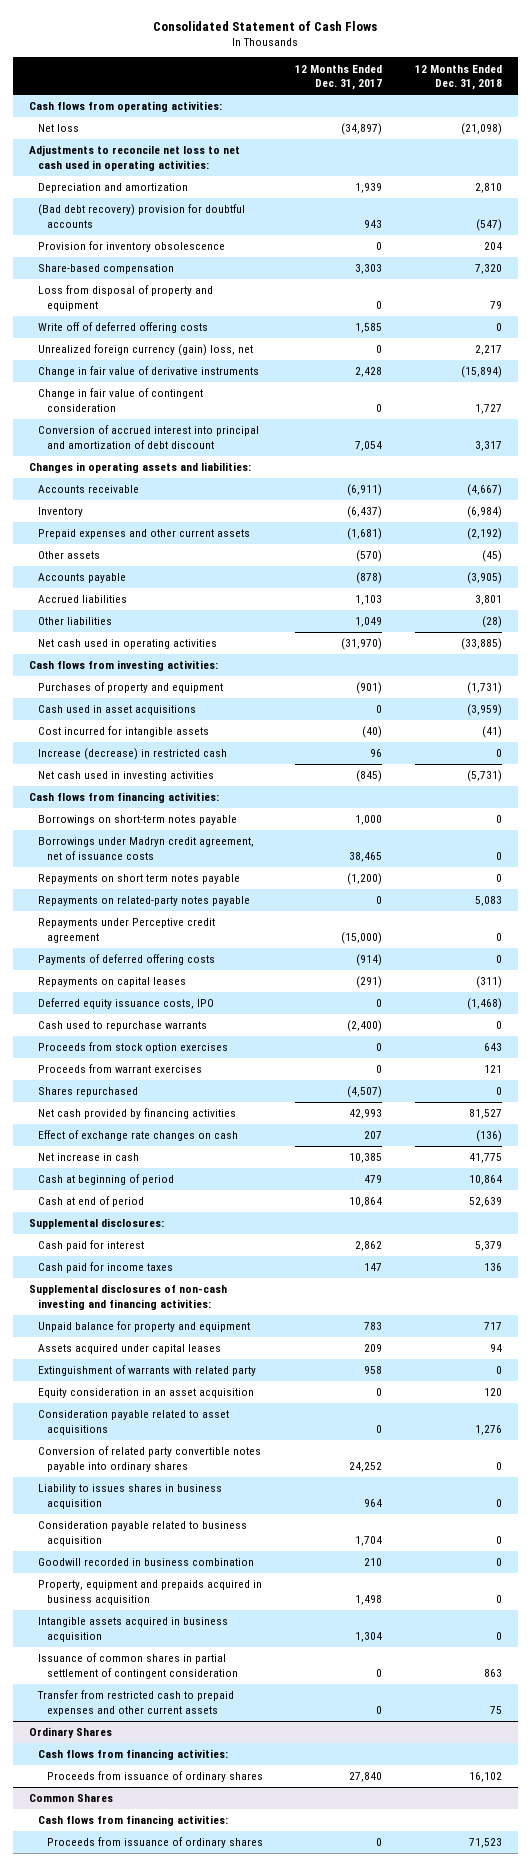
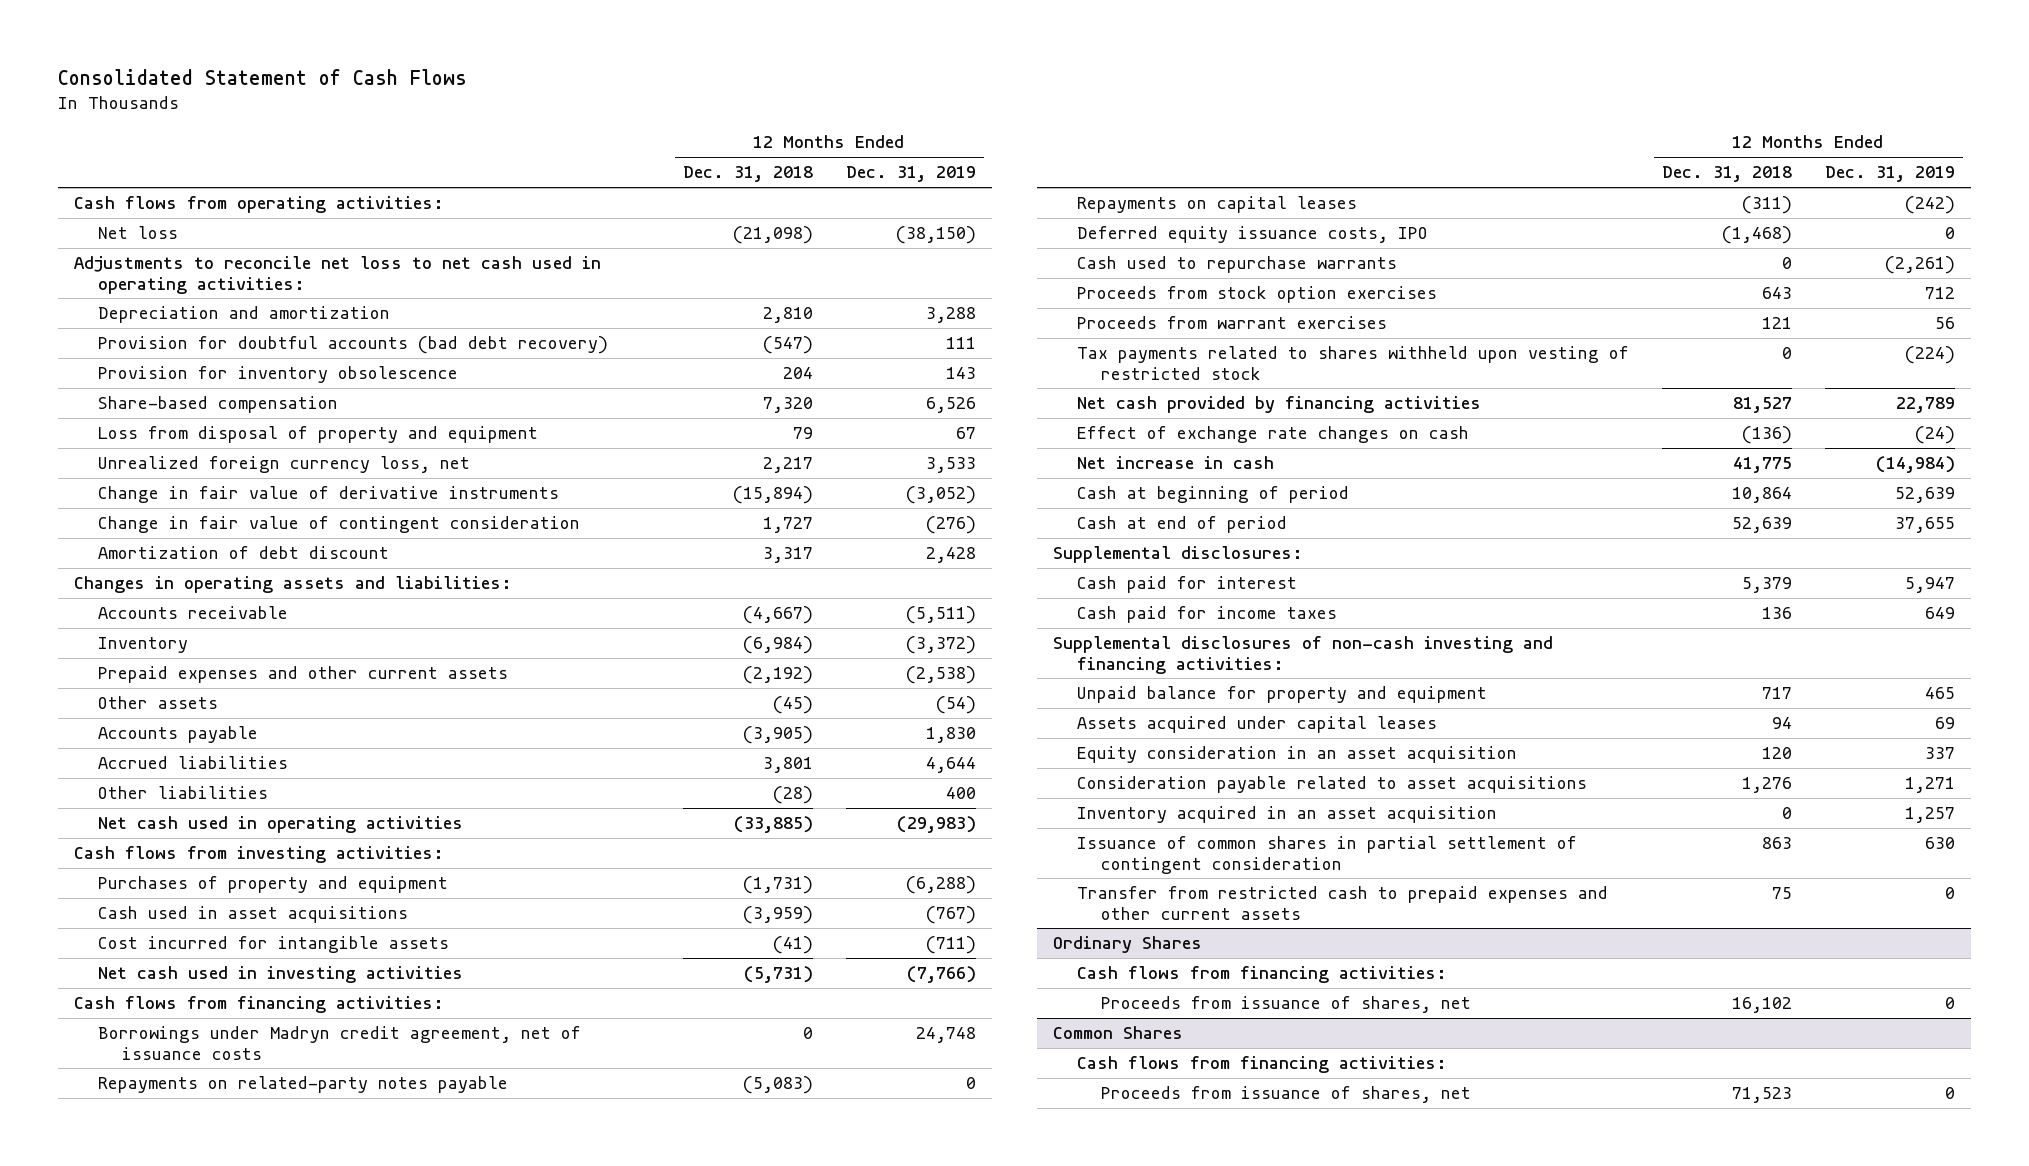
[295,64,383,91] 12 Months Ended Dec. 31, 2017 -> none
none -> [845,166,976,183] Dec. 31, 2019
[38,204,246,228] (Bad debt recovery) provision for doubtful accounts -> [98,336,609,355] Provision for doubtful accounts (bad debt recovery)
[38,322,209,334] Write off of deferred offering costs -> none
[38,344,254,357] Unrealized foreign currency (gain) loss, net -> [98,456,471,474] Unrealized foreign currency loss, net
[38,425,260,449] Conversion of accrued interest into principal and amortization of debt discount -> [98,546,390,560] Amortization of debt discount
[38,748,228,761] Increase (decrease) in restricted cash -> none
[38,815,238,826] Borrowings on short-term notes payable -> none
[38,874,241,885] Repayments on short term notes payable -> none
[38,918,216,943] Repayments under Perceptive credit agreement -> none
[38,954,216,966] Payments of deferred offering costs -> none
[474,896,502,907] 5,083 -> [743,1076,814,1095] (5,083)
[38,1087,139,1098] Shares repurchased -> none
none -> [1077,346,1630,380] Tax payments related to shares withheld upon vesting of restricted stock
[38,1365,257,1377] Extinguishment of warrants with related party -> none
[38,1446,262,1472] Conversion of related party convertible notes payable into ordinary shares -> none
[38,1484,223,1509] Liability to issues shares in business acquisition -> none
[38,1521,248,1546] Consideration payable related to business acquisition -> none
[38,1558,255,1567] Goodwill recorded in business combination -> none
[38,1617,229,1642] Intangible assets acquired in business acquisition -> none
[38,1580,263,1605] Property, equipment and prepaids acquired in business acquisition -> [1077,806,1498,824] Inventory acquired in an asset acquisition
[46,1771,263,1783] Proceeds from issuance of ordinary shares -> [1101,996,1472,1014] Proceeds from issuance of shares, net
[46,1837,263,1849] Proceeds from issuance of ordinary shares -> [1101,1086,1472,1104] Proceeds from issuance of shares, net

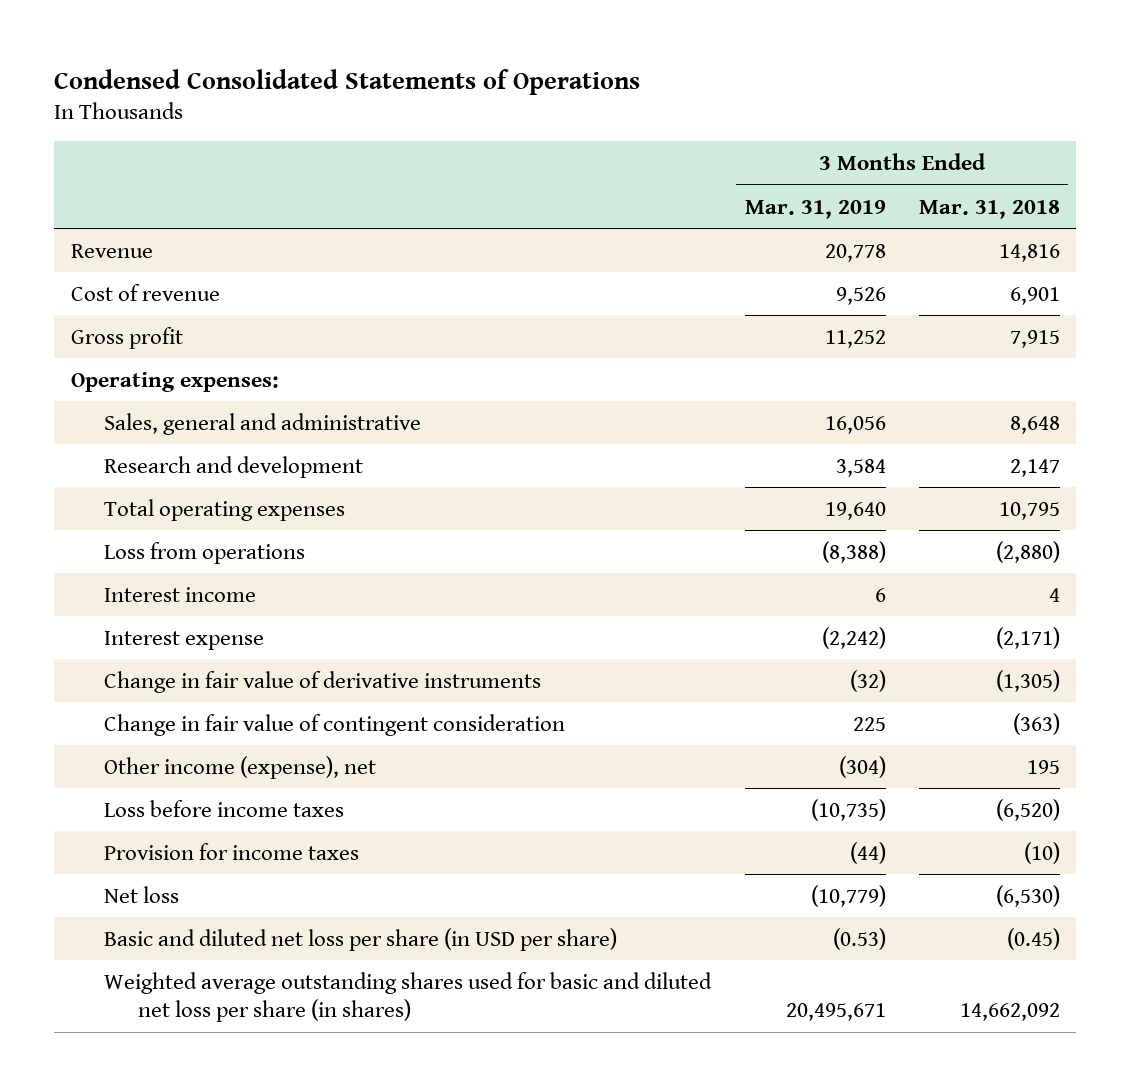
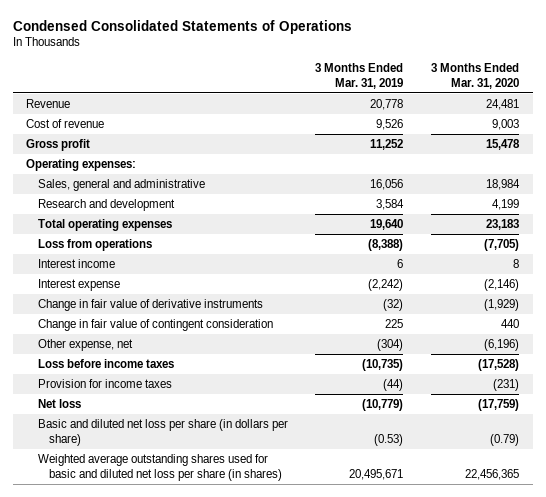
[918,199,1060,219] Mar. 31, 2018 -> none
none -> [431,62,520,89] 3 Months Ended Mar. 31, 2020
[104,755,377,779] Other income (expense), net -> [37,339,133,352] Other expense, net
[104,927,618,951] Basic and diluted net loss per share (in USD per share) -> [37,419,288,446] Basic and diluted net loss per share (in dollars per share)

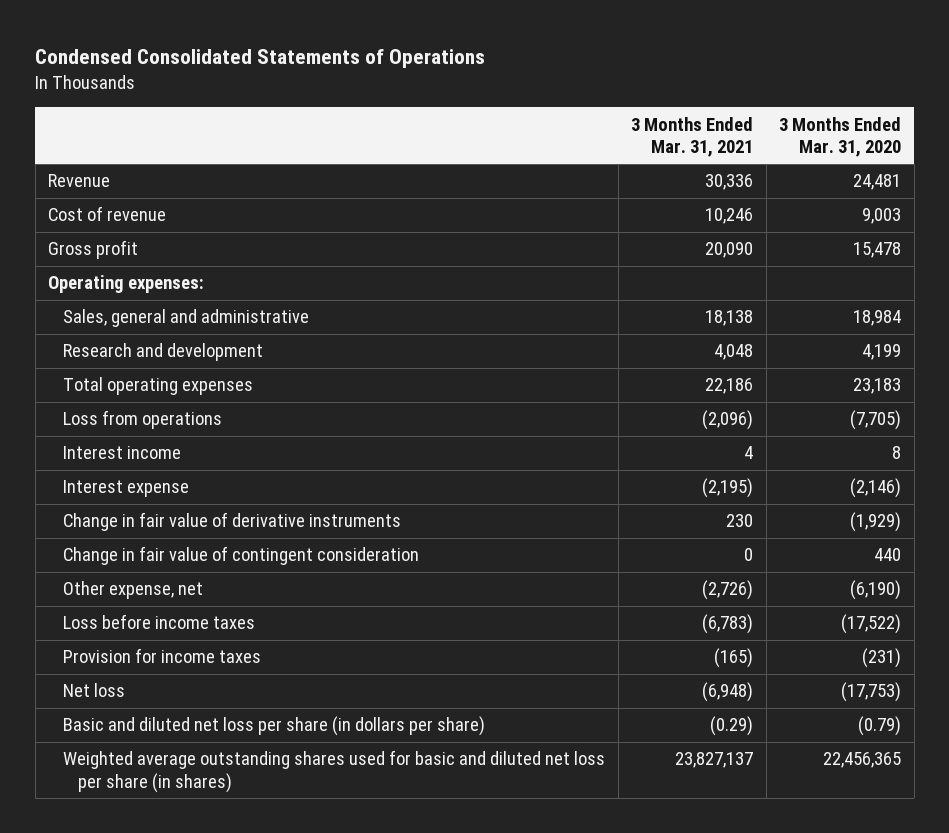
[315,62,404,89] 3 Months Ended Mar. 31, 2019 -> none
none -> [631,116,754,157] 3 Months Ended Mar. 31, 2021
[484,339,520,352] (6,196) -> [850,580,902,601] (6,190)
[478,359,520,372] (17,528) -> [841,614,902,635] (17,522)
[478,399,520,412] (17,759) -> [841,682,902,703] (17,753)

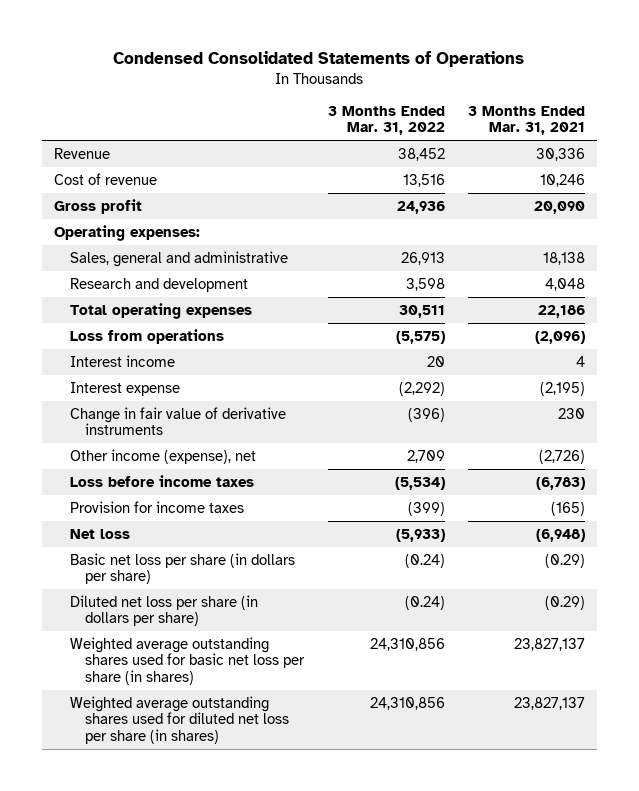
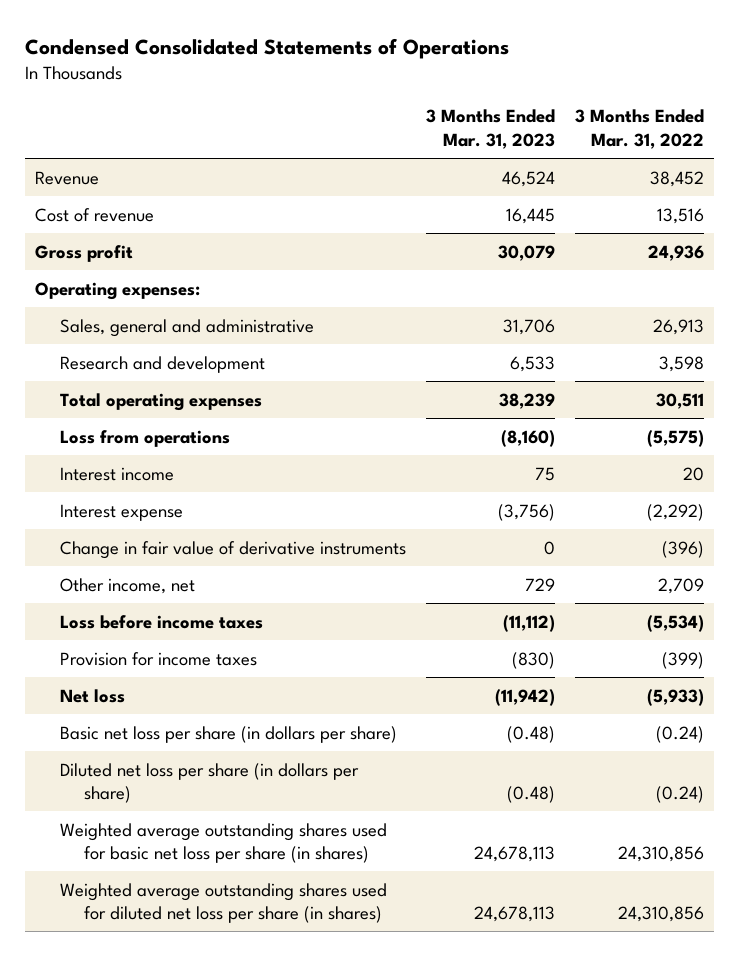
[468,105,586,136] 3 Months Ended Mar. 31, 2021 -> none
none -> [425,109,555,149] 3 Months Ended Mar. 31, 2023
[69,448,256,464] Other income (expense), net -> [59,577,195,594] Other income, net

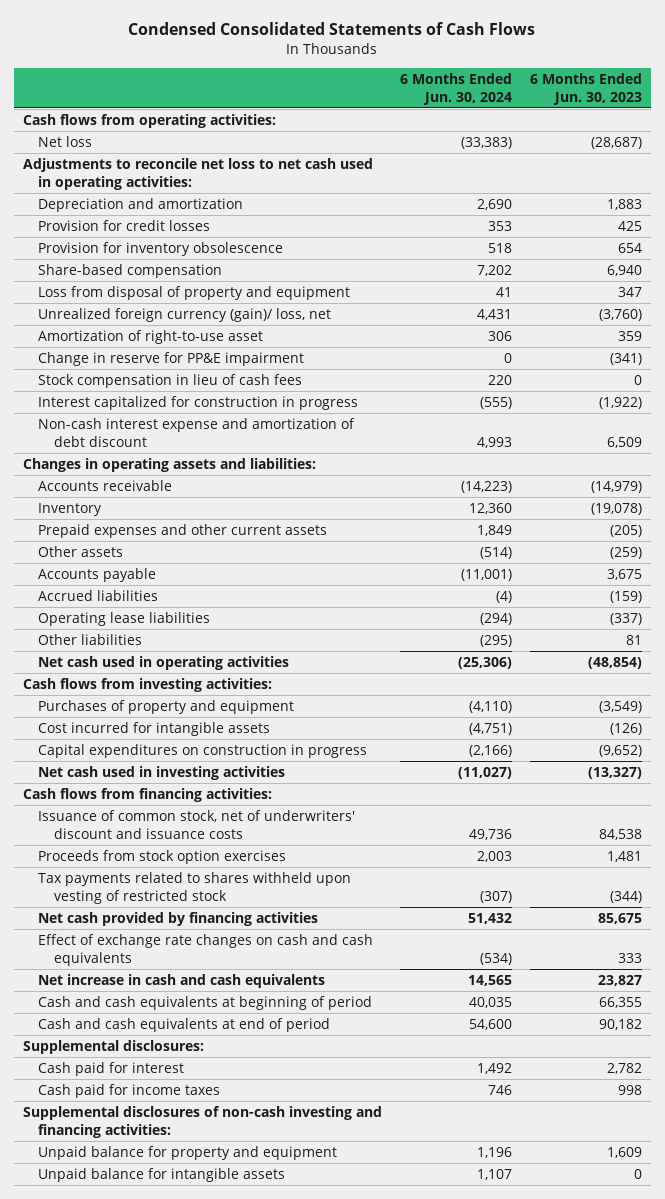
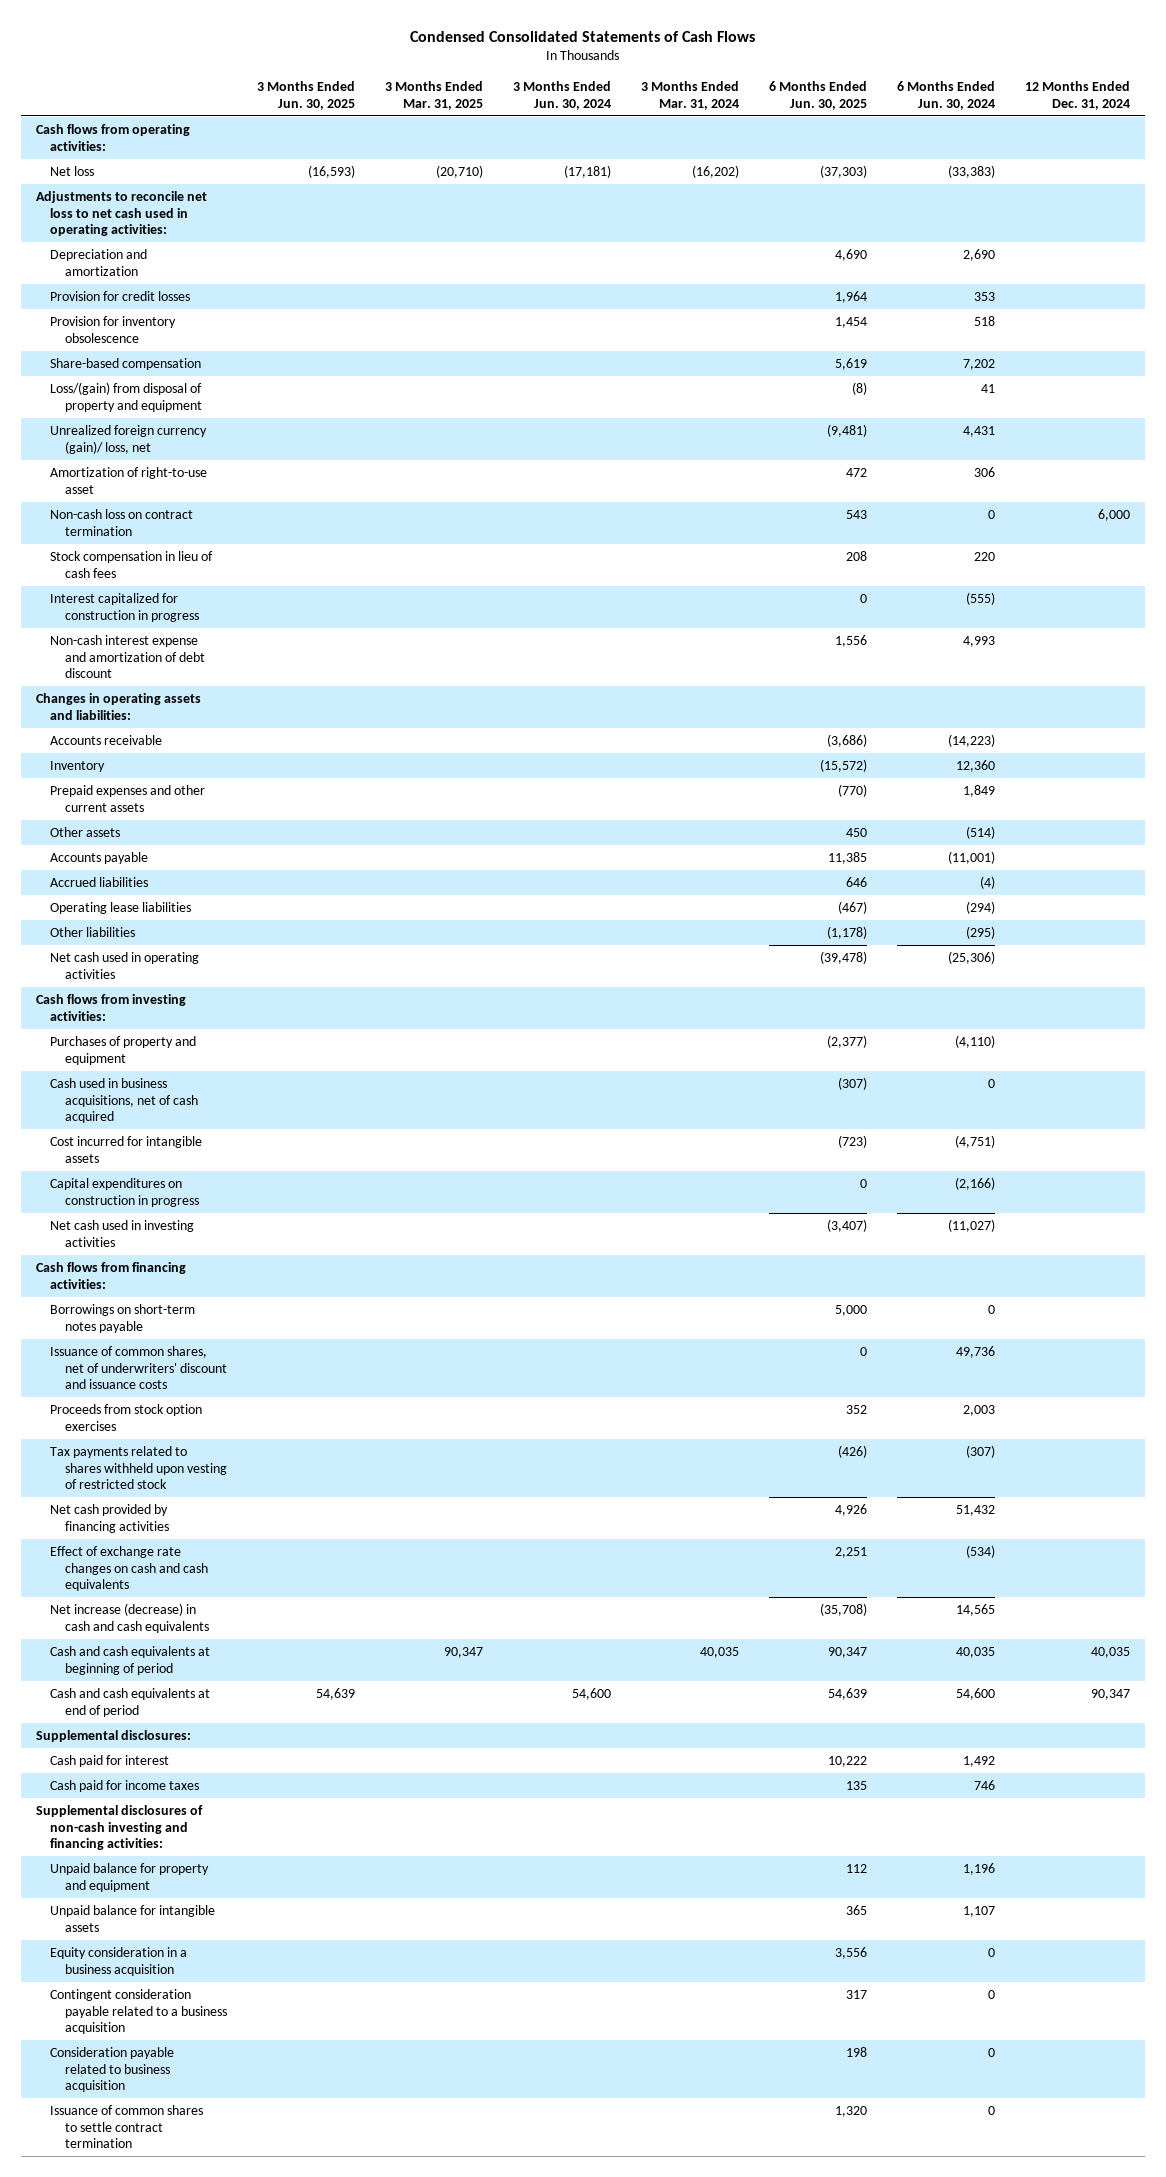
[529,72,642,105] 6 Months Ended Jun. 30, 2023 -> none
none -> [257,81,356,110] 3 Months Ended Jun. 30, 2025
none -> [385,81,484,110] 3 Months Ended Mar. 31, 2025
none -> [513,81,612,110] 3 Months Ended Jun. 30, 2024
none -> [641,81,740,110] 3 Months Ended Mar. 31, 2024
none -> [769,81,868,110] 6 Months Ended Jun. 30, 2025
none -> [1024,81,1130,110] 12 Months Ended Dec. 31, 2024
[38,285,351,300] Loss from disposal of property and equipment -> [50,382,203,412] Loss/(gain) from disposal of property and equipment
[38,351,305,366] Change in reserve for PP&E impairment -> none
none -> [50,509,194,536] Non-cash loss on contract termination
none -> [50,1078,199,1123] Cash used in business acquisitions, net of cash acquired
none -> [50,1304,196,1333] Borrowings on short-term notes payable
[38,809,356,839] Issuance of common stock, net of underwriters' discount and issuance costs -> [50,1346,228,1389] Issuance of common shares, net of underwriters' discount and issuance costs
[38,973,326,988] Net increase in cash and cash equivalents -> [50,1603,210,1633] Net increase (decrease) in cash and cash equivalents
none -> [50,1947,188,1976] Equity consideration in a business acquisition
none -> [50,1989,228,2034] Contingent consideration payable related to a business acquisition
none -> [50,2047,175,2092] Consideration payable related to business acquisition
none -> [50,2105,204,2148] Issuance of common shares to settle contract termination

